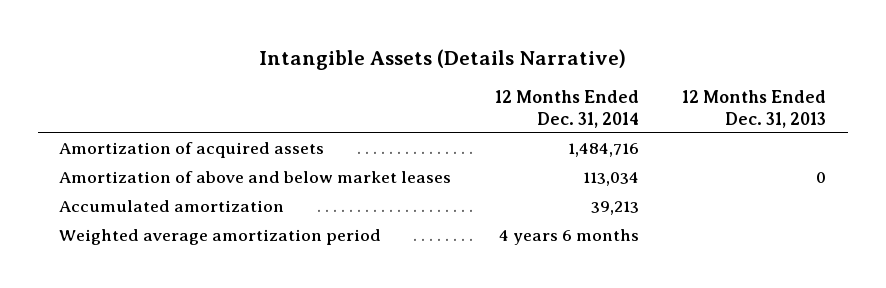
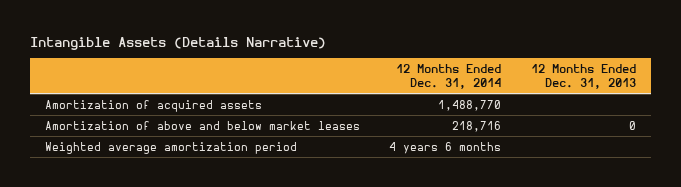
[59,200,285,213] Accumulated amortization -> none
[567,143,639,158] 1,484,716 -> [438,99,502,111] 1,488,770
[582,172,639,187] 113,034 -> [452,120,502,132] 218,716

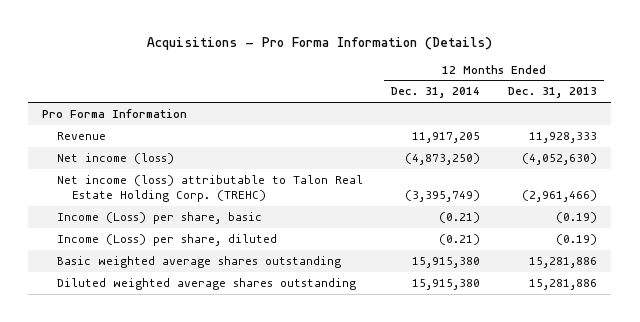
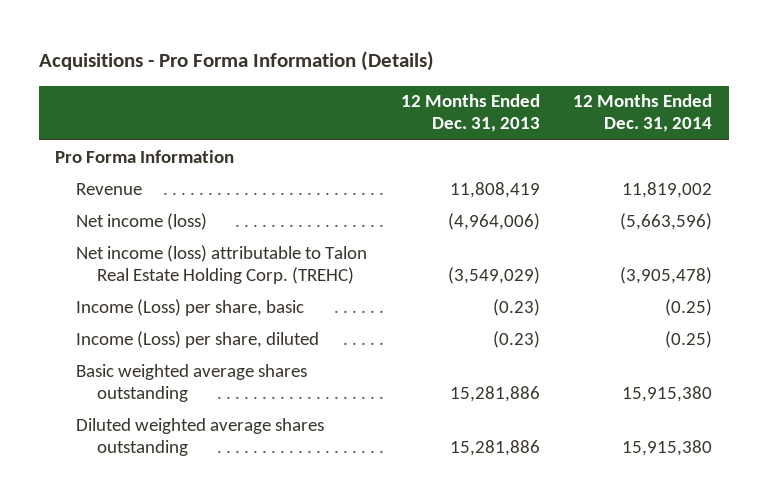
[412,131,481,143] 11,917,205 -> [621,181,712,198] 11,819,002
[529,131,598,143] 11,928,333 -> [449,181,540,198] 11,808,419
[405,152,481,165] (4,873,250) -> [619,212,712,230] (5,663,596)
[522,152,598,165] (4,052,630) -> [447,212,540,230] (4,964,006)
[405,190,481,203] (3,395,749) -> [619,266,712,284] (3,905,478)
[522,190,598,203] (2,961,466) -> [447,266,540,284] (3,549,029)
[439,211,481,223] (0.21) -> [664,298,712,316] (0.25)
[556,211,598,223] (0.19) -> [492,298,540,316] (0.23)
[439,233,481,245] (0.21) -> [664,330,712,348] (0.25)
[556,233,598,245] (0.19) -> [492,330,540,348] (0.23)

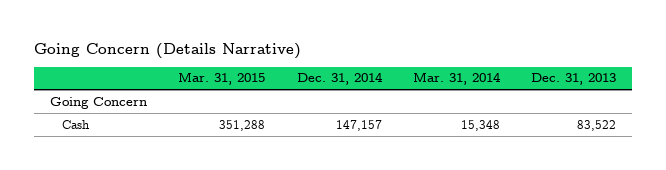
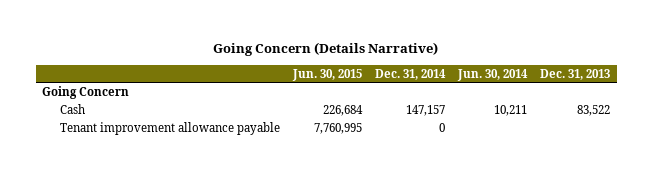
[178,72,266,86] Mar. 31, 2015 -> none
[412,72,501,86] Mar. 31, 2014 -> none
none -> [292,68,363,81] Jun. 30, 2015
none -> [457,68,529,81] Jun. 30, 2014
none -> [59,121,280,135] Tenant improvement allowance payable

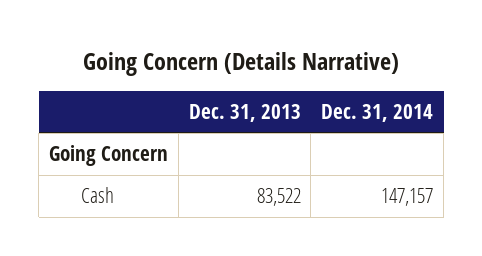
[292,68,363,81] Jun. 30, 2015 -> none
[457,68,529,81] Jun. 30, 2014 -> none
[59,121,280,135] Tenant improvement allowance payable -> none

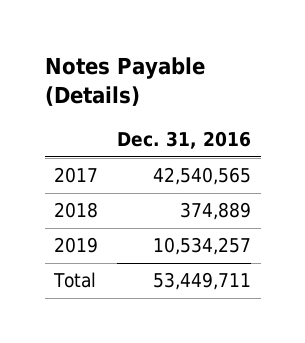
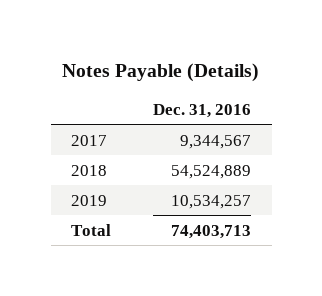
[153,167,252,186] 42,540,565 -> [180,134,252,149] 9,344,567
[180,202,252,221] 374,889 -> [171,164,252,179] 54,524,889
[153,272,252,291] 53,449,711 -> [171,224,252,239] 74,403,713

